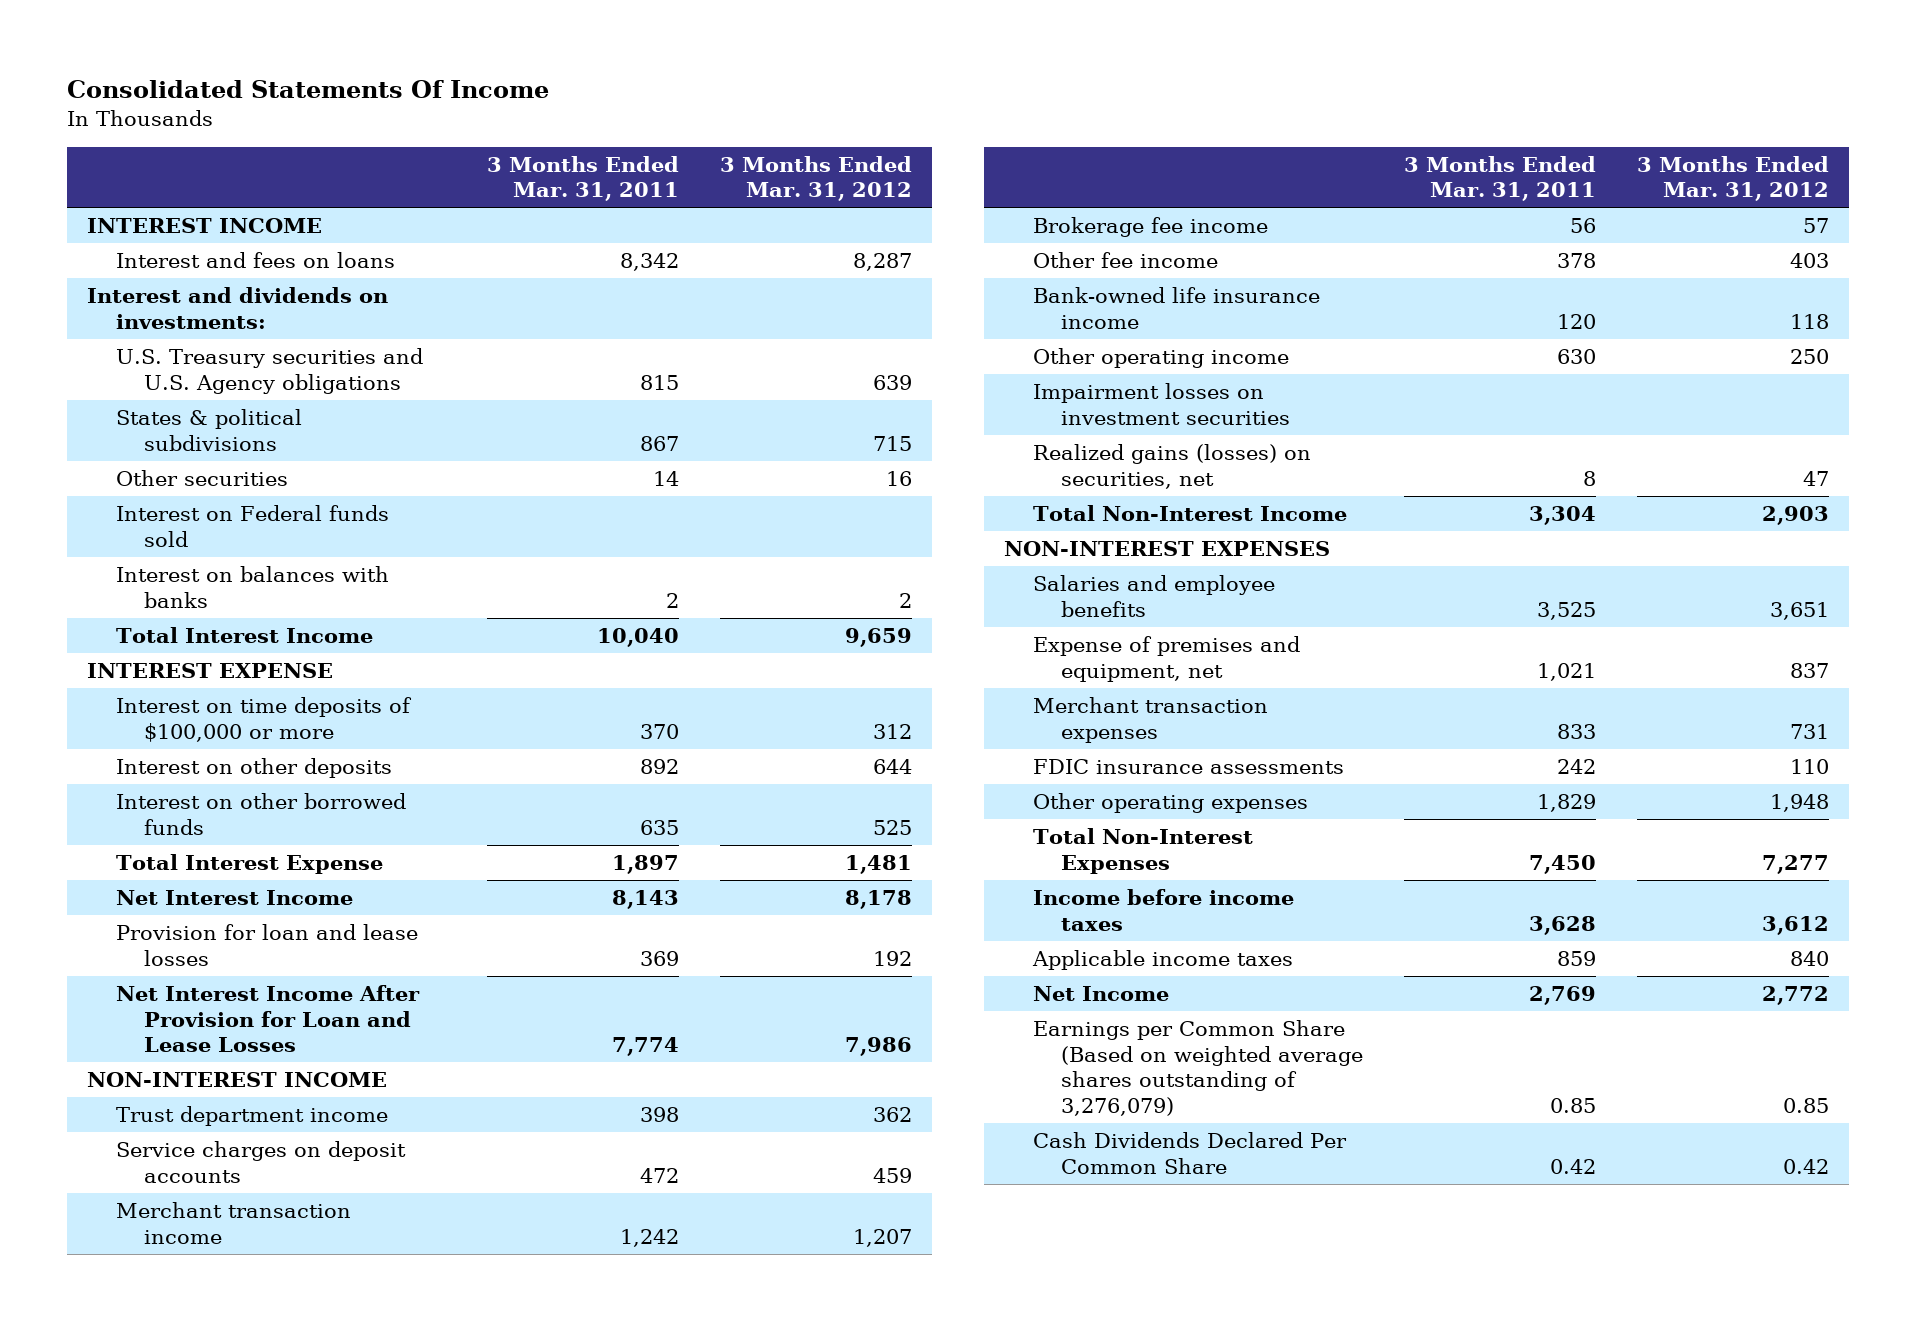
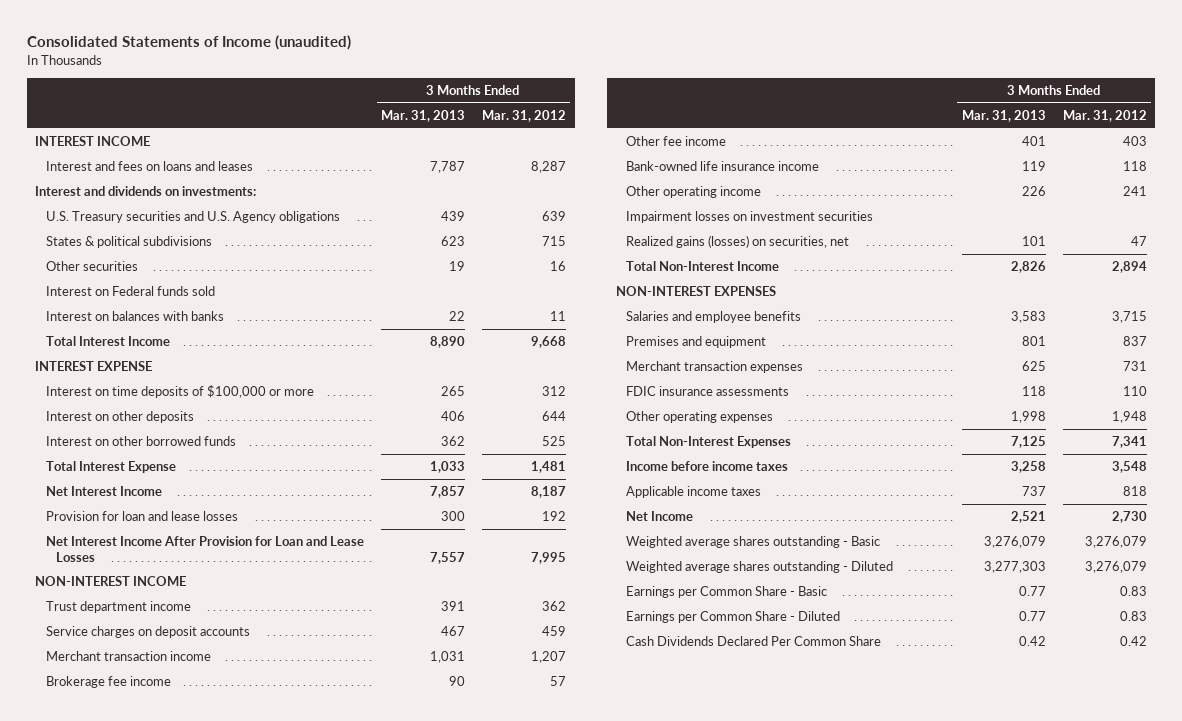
[66,80,549,99] Consolidated Statements Of Income -> [26,35,351,51] Consolidated Statements of Income (unaudited)
[486,155,679,202] 3 Months Ended Mar. 31, 2011 -> none
none -> [380,110,465,123] Mar. 31, 2013
[115,251,395,268] Interest and fees on loans -> [45,161,253,172] Interest and fees on loans and leases
[898,592,912,608] 2 -> [550,311,567,322] 11
[844,627,912,647] 9,659 -> [531,336,567,349] 9,668
[844,889,912,909] 8,178 -> [531,486,567,499] 8,187
[844,1037,912,1057] 7,986 -> [531,551,567,564] 7,995
[1789,348,1829,364] 250 -> [1122,186,1147,197] 241
[1761,505,1829,525] 2,903 -> [1111,261,1147,274] 2,894
[1769,601,1829,620] 3,651 -> [1111,311,1147,324] 3,715
[1032,635,1300,682] Expense of premises and equipment, net -> [626,336,767,349] Premises and equipment
[1032,1019,1364,1116] Earnings per Common Share (Based on weighted average shares outstanding of 3,276,079) -> none
[1761,854,1829,874] 7,277 -> [1111,436,1147,449] 7,341
[1761,915,1829,935] 3,612 -> [1111,461,1147,474] 3,548
[1789,950,1829,966] 840 -> [1122,486,1147,497] 818
[1761,985,1829,1005] 2,772 -> [1111,511,1147,524] 2,730
none -> [626,536,881,549] Weighted average shares outstanding - Basic
none -> [626,561,894,574] Weighted average shares outstanding - Diluted
none -> [626,586,828,599] Earnings per Common Share - Basic
none -> [626,611,841,624] Earnings per Common Share - Diluted

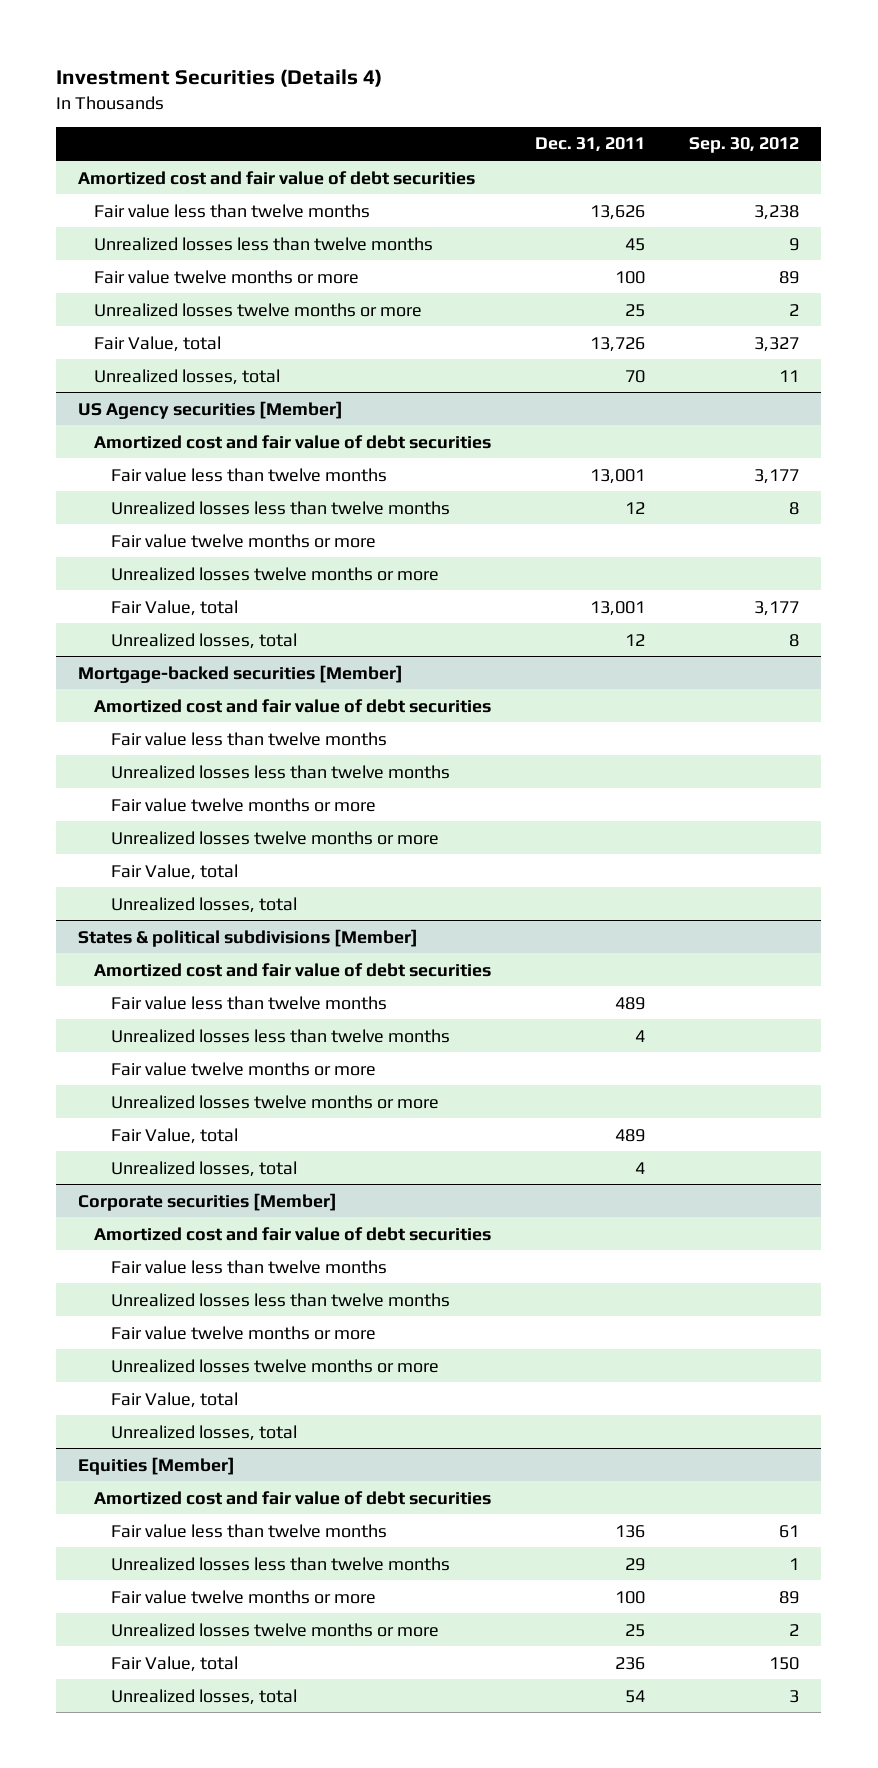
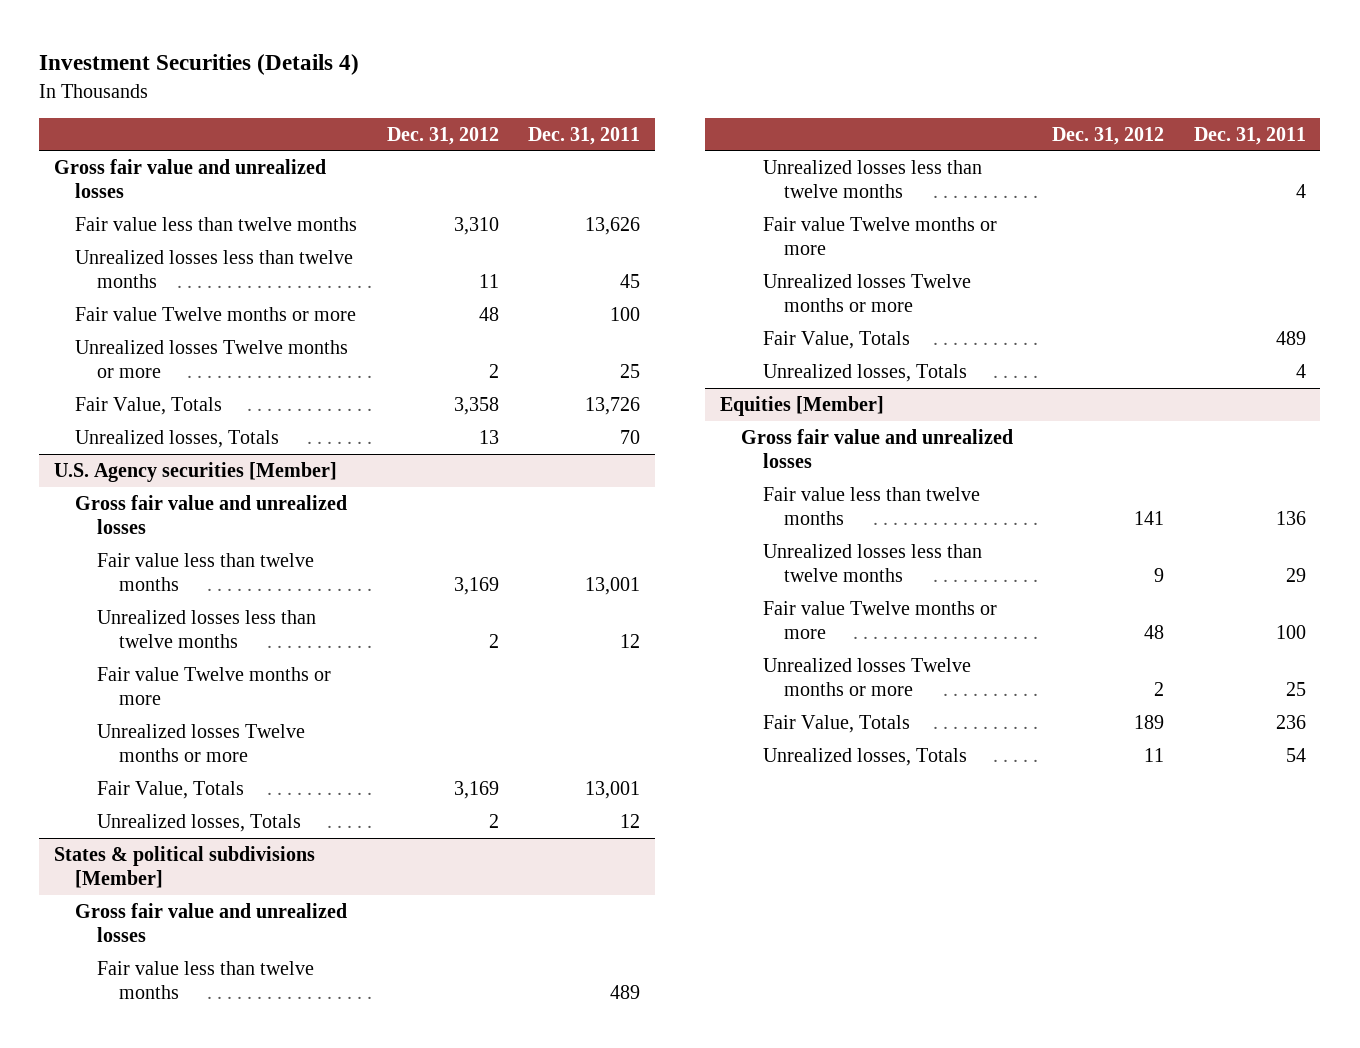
[689,137,800,154] Sep. 30, 2012 -> none
none -> [386,126,499,145] Dec. 31, 2012
[78,170,476,185] Amortized cost and fair value of debt securities -> [53,158,326,198] Gross fair value and unrealized losses
[94,269,360,284] Fair value twelve months or more -> [75,306,357,321] Fair value Twelve months or more
[94,302,423,317] Unrealized losses twelve months or more -> [75,339,349,378] Unrealized losses Twelve months or more
[94,335,222,352] Fair Value, total -> [75,396,223,415] Fair Value, Totals
[94,368,281,385] Unrealized losses, total -> [75,429,280,448] Unrealized losses, Totals
[78,400,344,419] US Agency securities [Member] -> [53,461,337,482] U.S. Agency securities [Member]
[94,434,492,449] Amortized cost and fair value of debt securities -> [75,494,348,534] Gross fair value and unrealized losses
[78,664,404,683] Mortgage-backed securities [Member] -> none
[94,698,492,713] Amortized cost and fair value of debt securities -> none
[110,731,387,746] Fair value less than twelve months -> none
[110,764,450,779] Unrealized losses less than twelve months -> none
[110,797,376,812] Fair value twelve months or more -> none
[110,830,439,845] Unrealized losses twelve months or more -> none
[110,863,238,880] Fair Value, total -> none
[110,896,297,913] Unrealized losses, total -> none
[110,533,376,548] Fair value twelve months or more -> [96,666,331,705] Fair value Twelve months or more
[110,566,439,581] Unrealized losses twelve months or more -> [96,723,305,762] Unrealized losses Twelve months or more
[110,599,238,616] Fair Value, total -> [96,780,244,799] Fair Value, Totals
[110,632,297,649] Unrealized losses, total -> [96,813,301,832] Unrealized losses, Totals
[94,962,492,977] Amortized cost and fair value of debt securities -> [75,902,348,942] Gross fair value and unrealized losses
[78,1192,338,1211] Corporate securities [Member] -> none
[94,1226,492,1241] Amortized cost and fair value of debt securities -> none
[110,1259,387,1274] Fair value less than twelve months -> none
[110,1292,450,1307] Unrealized losses less than twelve months -> none
[110,1325,376,1340] Fair value twelve months or more -> none
[110,1358,439,1373] Unrealized losses twelve months or more -> none
[110,1391,238,1408] Fair Value, total -> none
[110,1424,297,1441] Unrealized losses, total -> none
[110,1061,376,1076] Fair value twelve months or more -> [762,216,997,255] Fair value Twelve months or more
[110,1094,439,1109] Unrealized losses twelve months or more -> [762,273,971,312] Unrealized losses Twelve months or more
[110,1127,238,1144] Fair Value, total -> [762,330,910,349] Fair Value, Totals
[110,1160,297,1177] Unrealized losses, total -> [762,363,967,382] Unrealized losses, Totals
[94,1490,492,1505] Amortized cost and fair value of debt securities -> [741,428,1014,468] Gross fair value and unrealized losses
[110,1589,376,1604] Fair value twelve months or more -> [762,600,997,639] Fair value Twelve months or more
[110,1622,439,1637] Unrealized losses twelve months or more -> [762,657,971,696] Unrealized losses Twelve months or more
[110,1655,238,1672] Fair Value, total -> [762,714,910,733] Fair Value, Totals
[110,1688,297,1705] Unrealized losses, total -> [762,747,967,766] Unrealized losses, Totals

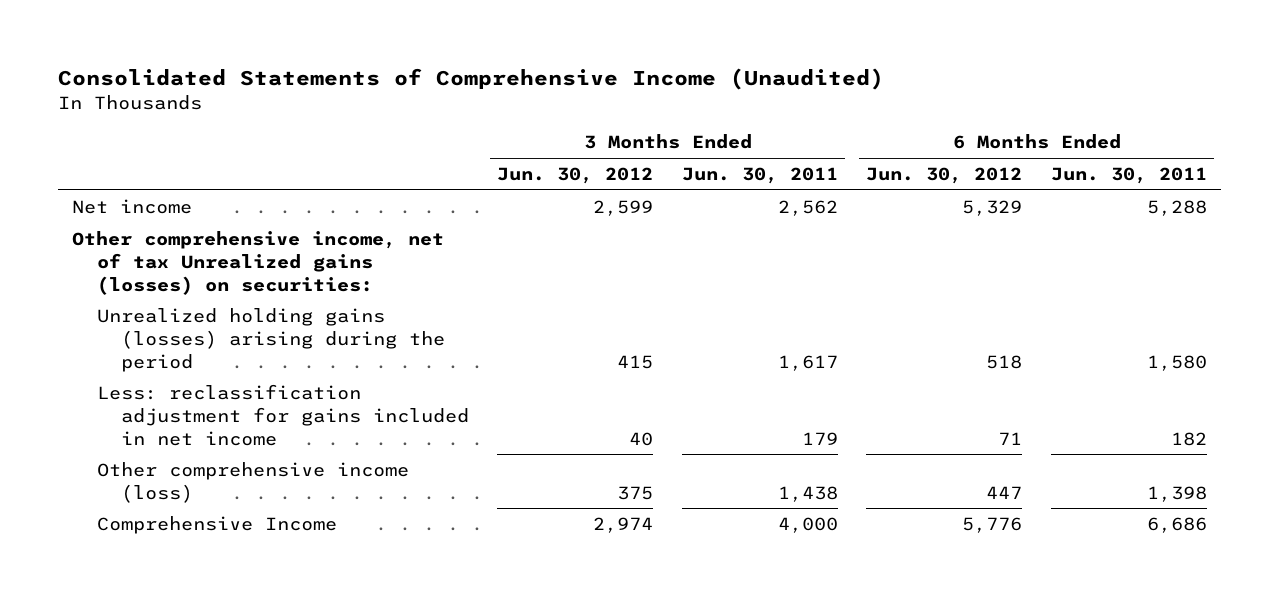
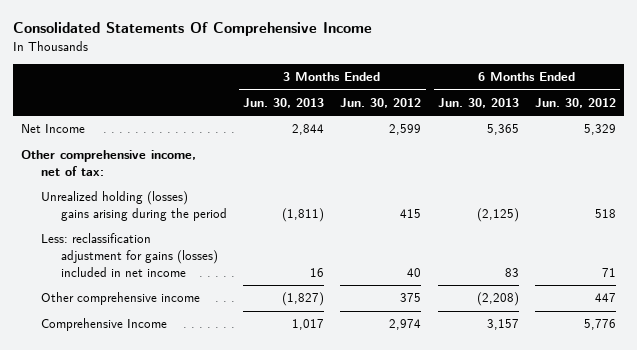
[57,68,884,91] Consolidated Statements of Comprehensive Income (Unaudited) -> [12,21,372,36] Consolidated Statements Of Comprehensive Income
[681,166,838,184] Jun. 30, 2011 -> none
[1050,166,1207,184] Jun. 30, 2011 -> none
none -> [242,98,324,109] Jun. 30, 2013
none -> [437,98,519,109] Jun. 30, 2013
[72,198,193,214] Net income -> [20,124,85,134] Net Income
[72,230,445,295] Other comprehensive income, net of tax Unrealized gains (losses) on securities: -> [20,150,196,177] Other comprehensive income, net of tax:
[96,307,446,372] Unrealized holding gains (losses) arising during the period -> [40,191,227,222] Unrealized holding (losses) gains arising during the period
[96,383,470,446] Less: reclassification adjustment for gains included in net income -> [40,233,218,277] Less: reclassification adjustment for gains (losses) included in net income
[96,461,409,503] Other comprehensive income (loss) -> [40,292,200,306] Other comprehensive income

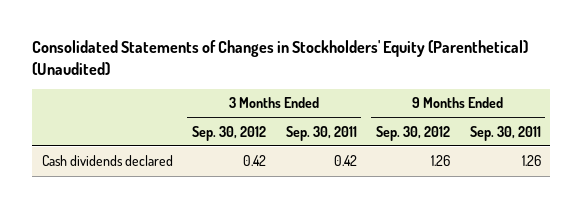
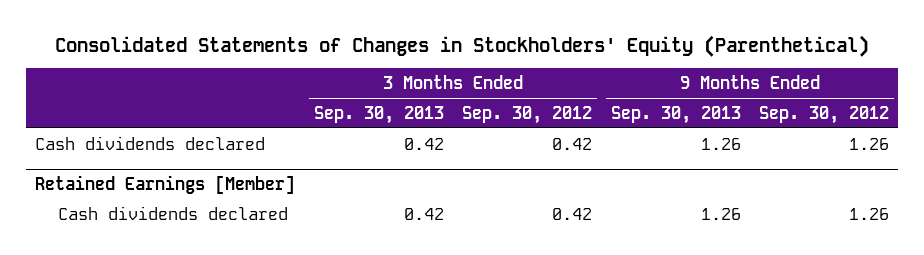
[31,40,528,75] Consolidated Statements of Changes in Stockholders' Equity (Parenthetical) (Unaudited) -> [55,34,870,57] Consolidated Statements of Changes in Stockholders' Equity (Parenthetical)
[285,125,357,141] Sep. 30, 2011 -> none
[469,125,541,141] Sep. 30, 2011 -> none
none -> [313,105,444,124] Sep. 30, 2013
none -> [610,105,741,124] Sep. 30, 2013
none -> [35,175,296,195] Retained Earnings [Member]
none -> [58,205,289,220] Cash dividends declared

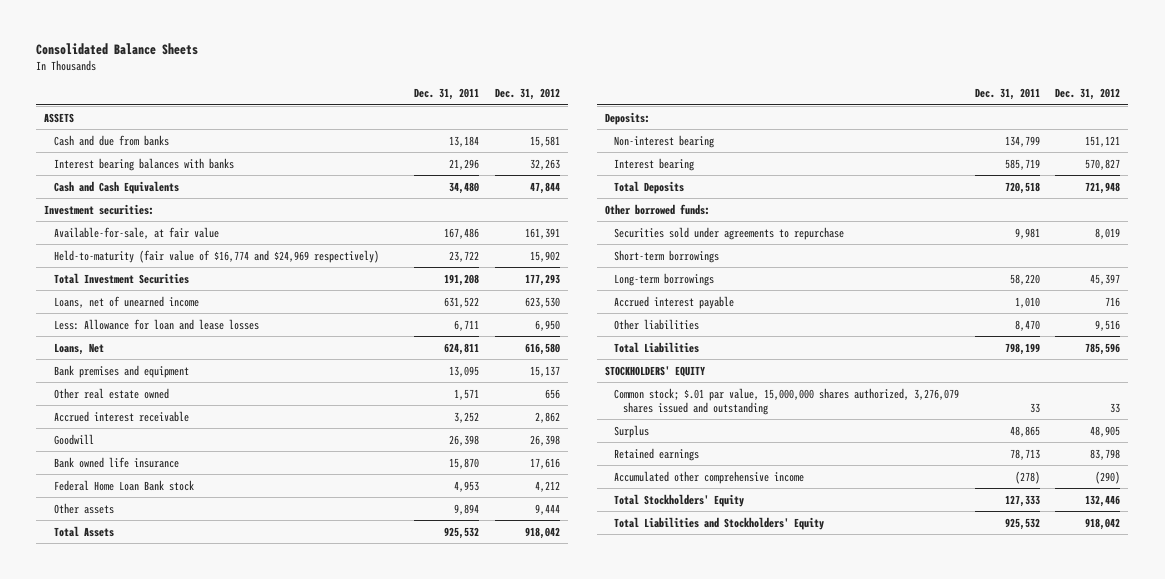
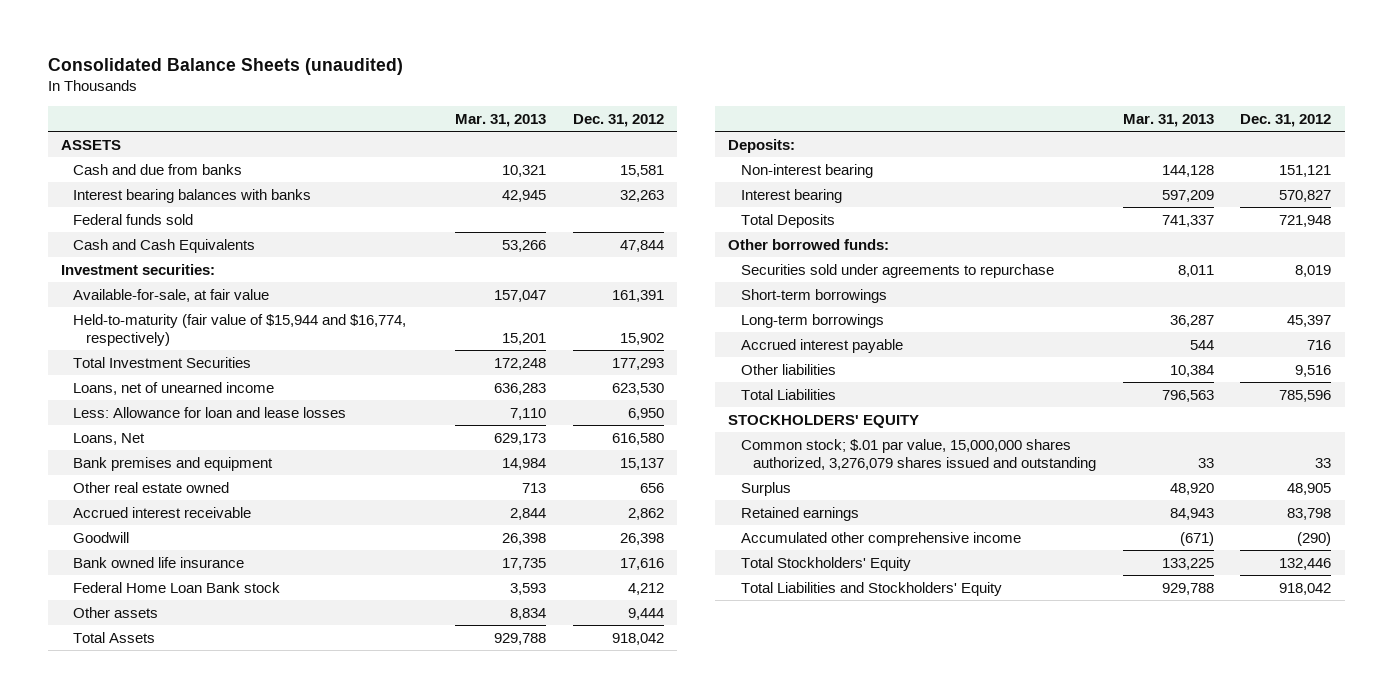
[36,43,199,56] Consolidated Balance Sheets -> [47,57,403,75] Consolidated Balance Sheets (unaudited)
[414,88,480,101] Dec. 31, 2011 -> none
none -> [455,113,547,127] Mar. 31, 2013
none -> [73,213,194,225] Federal funds sold
[53,249,379,263] Held-to-maturity (fair value of $16,774 and $24,969 respectively) -> [73,313,407,346] Held-to-maturity (fair value of $15,944 and $16,774, respectively)

